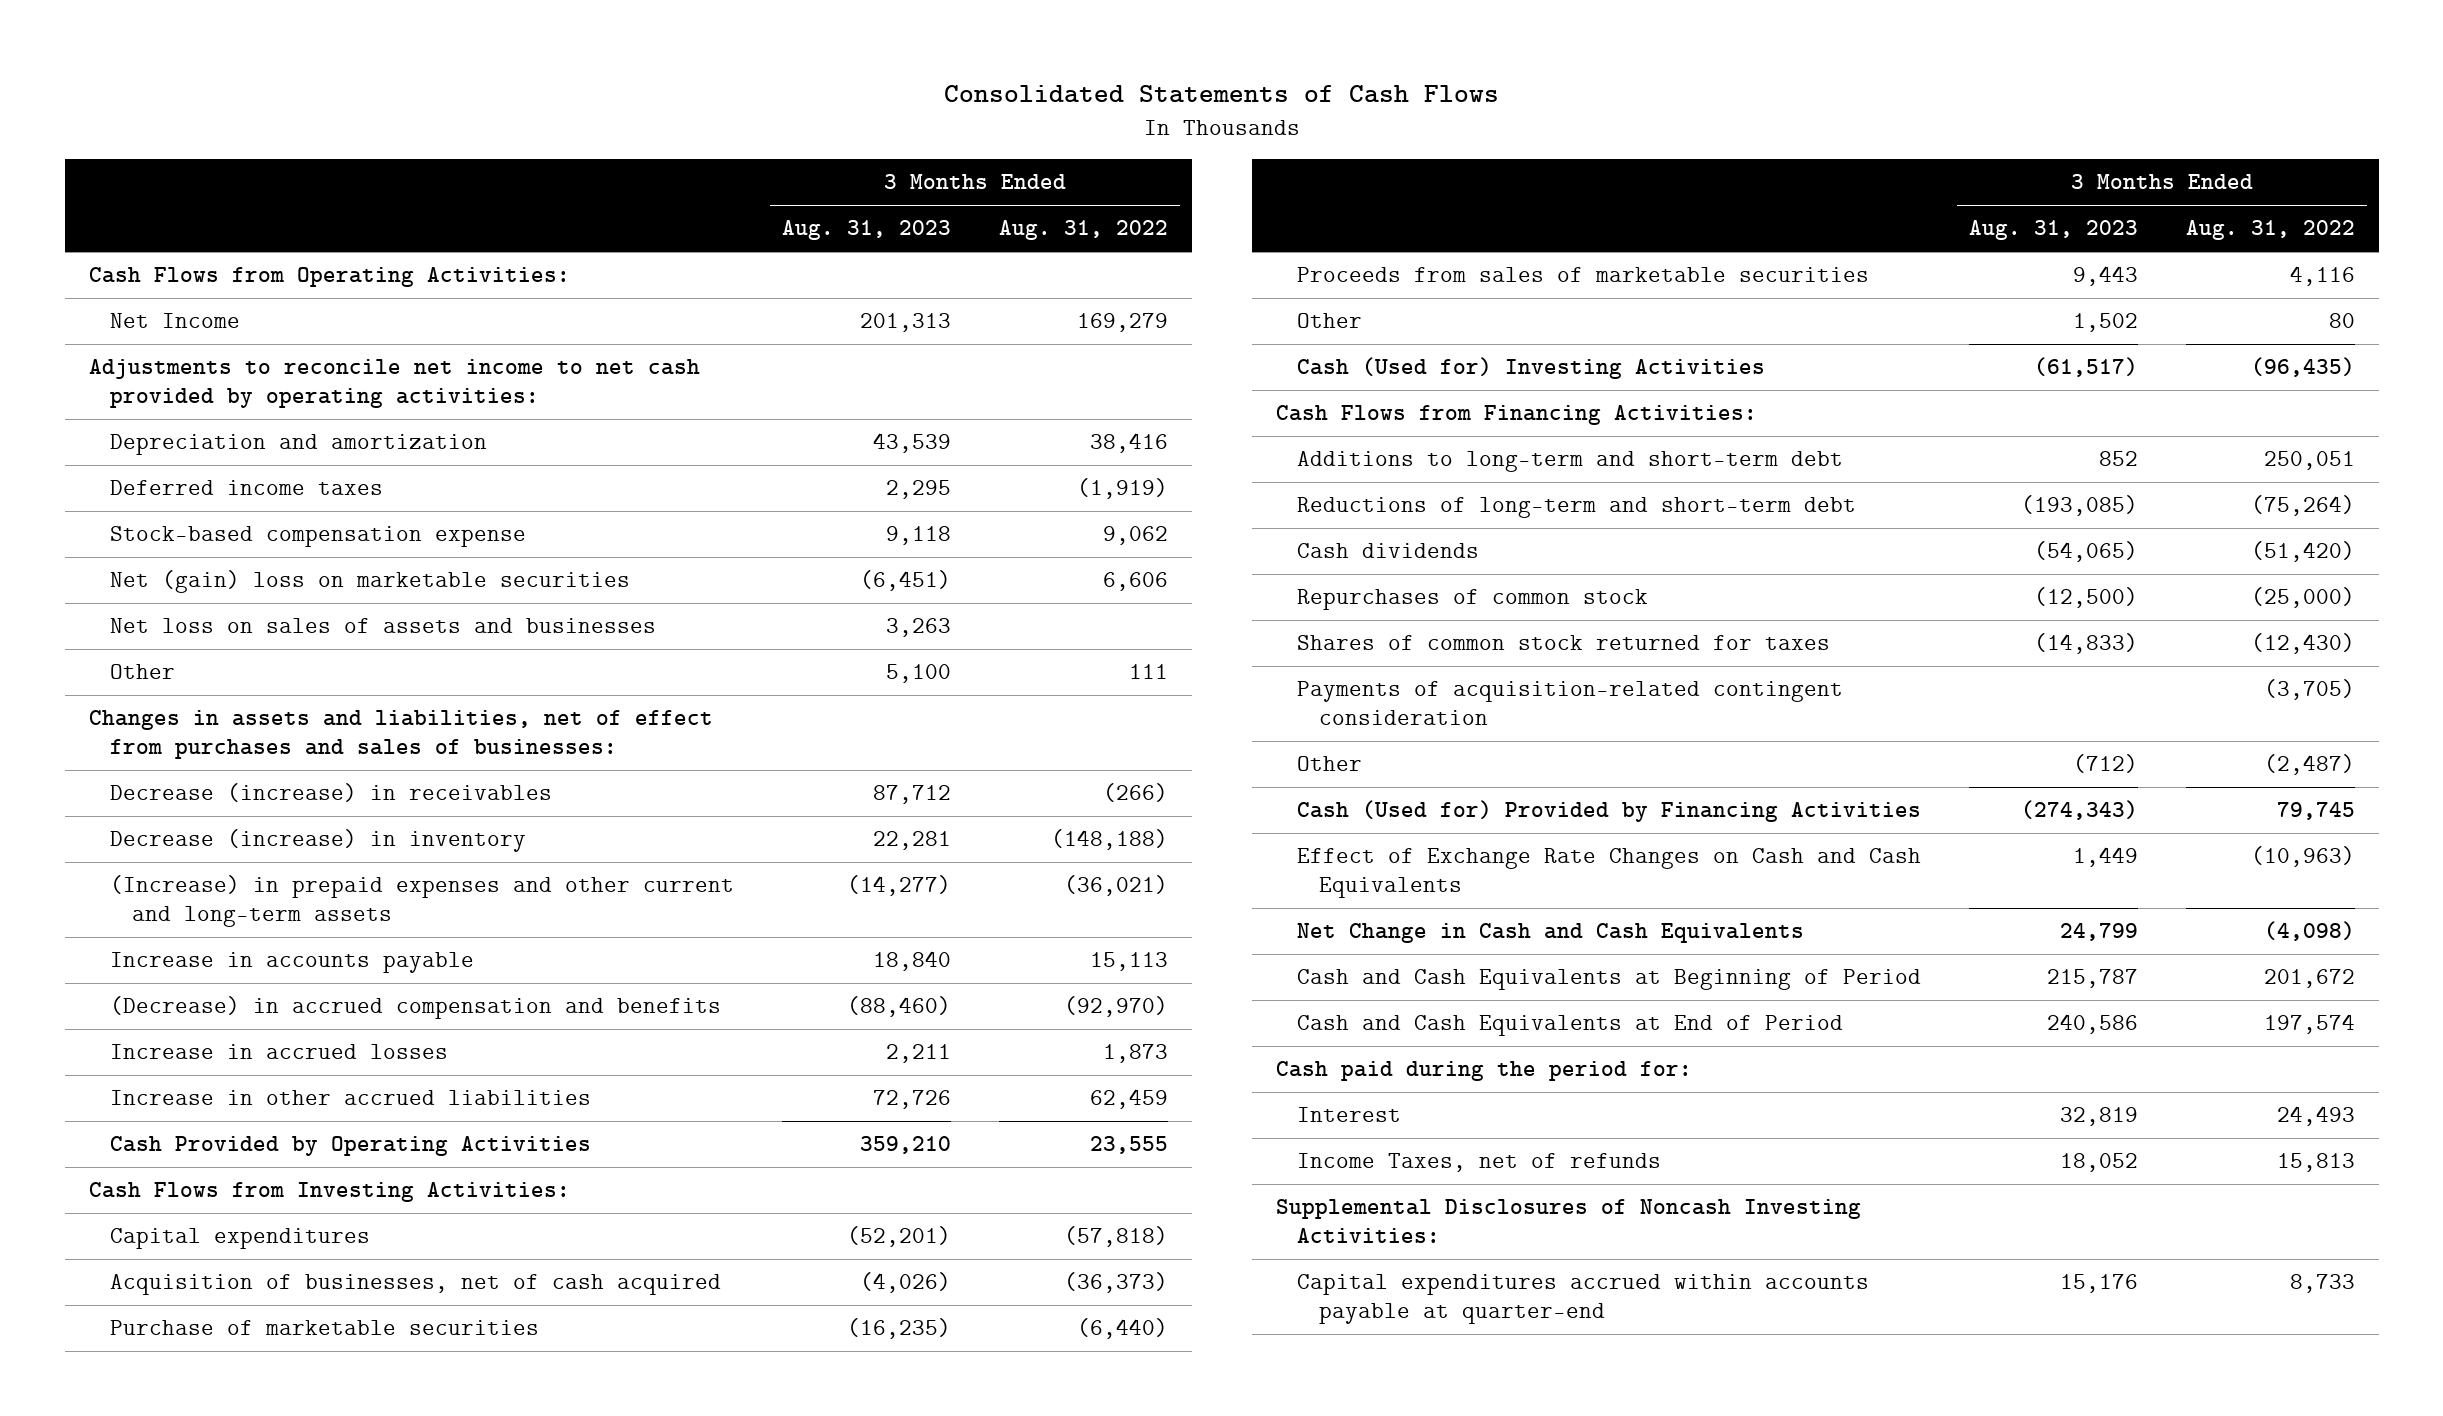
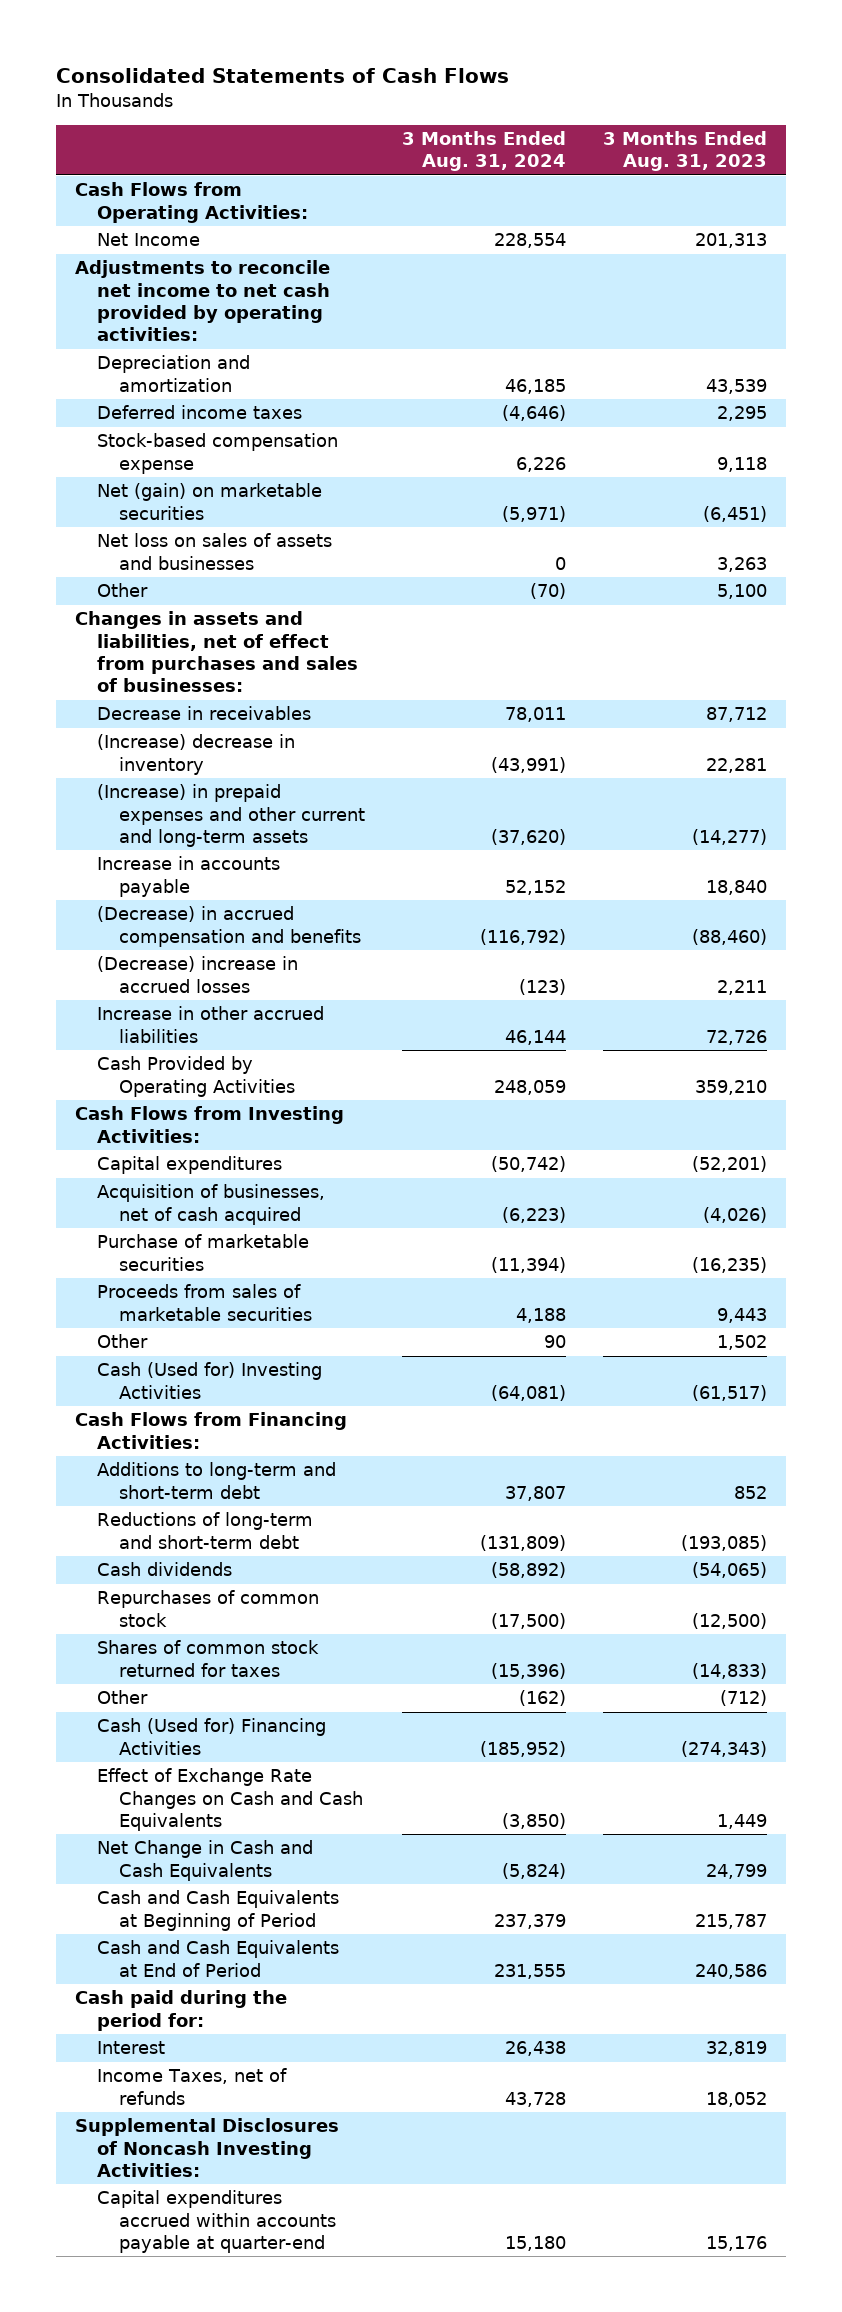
[998,220,1168,241] Aug. 31, 2022 -> none
none -> [402,130,567,172] 3 Months Ended Aug. 31, 2024
[110,570,631,594] Net (gain) loss on marketable securities -> [96,483,322,520] Net (gain) on marketable securities
[110,783,553,803] Decrease (increase) in receivables -> [96,706,311,721] Decrease in receivables
[110,829,527,853] Decrease (increase) in inventory -> [96,734,295,775] (Increase) decrease in inventory
[110,1044,449,1060] Increase in accrued losses -> [96,956,298,993] (Decrease) increase in accrued losses
[1297,681,1844,726] Payments of acquisition-related contingent consideration -> none
[1297,800,1922,823] Cash (Used for) Provided by Financing Activities -> [96,1718,326,1755] Cash (Used for) Financing Activities

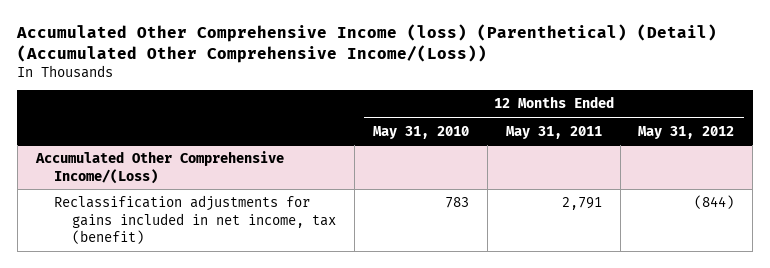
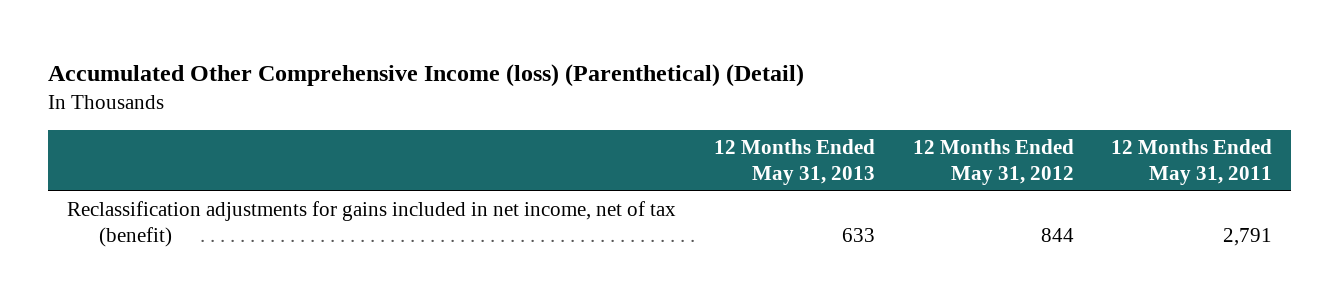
[16,23,718,63] Accumulated Other Comprehensive Income (loss) (Parenthetical) (Detail) (Accumulated Other Comprehensive Income/(Loss)) -> [48,63,805,87] Accumulated Other Comprehensive Income (loss) (Parenthetical) (Detail)
[372,125,469,139] May 31, 2010 -> none
none -> [713,139,875,186] 12 Months Ended May 31, 2013
[34,151,284,184] Accumulated Other Comprehensive Income/(Loss) -> none
[53,195,337,244] Reclassification adjustments for gains included in net income, tax (benefit) -> [67,200,677,248] Reclassification adjustments for gains included in net income, net of tax (benefit)
[694,195,735,210] (844) -> [1040,228,1074,243] 844

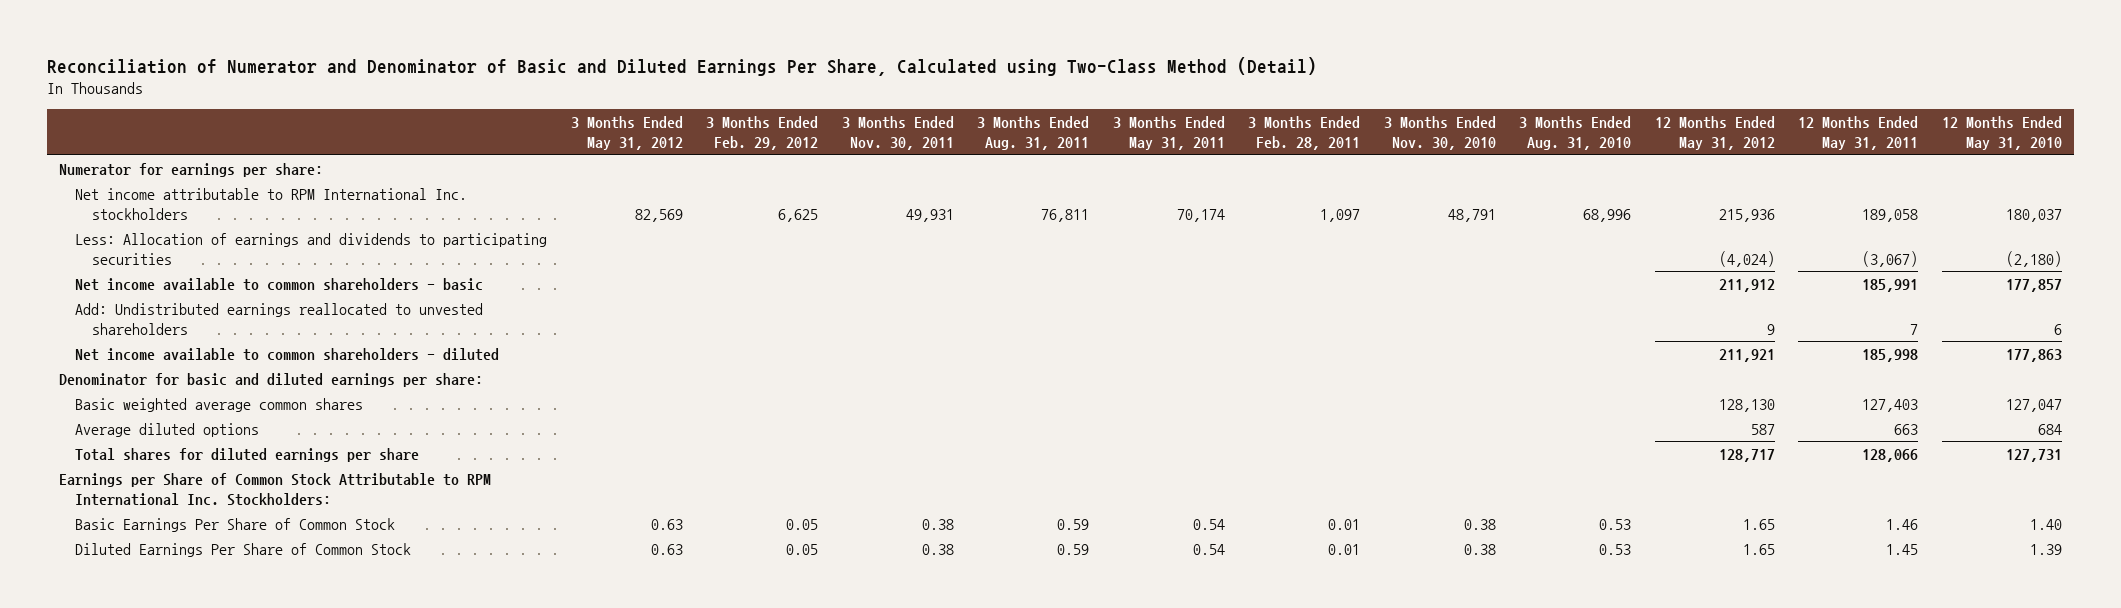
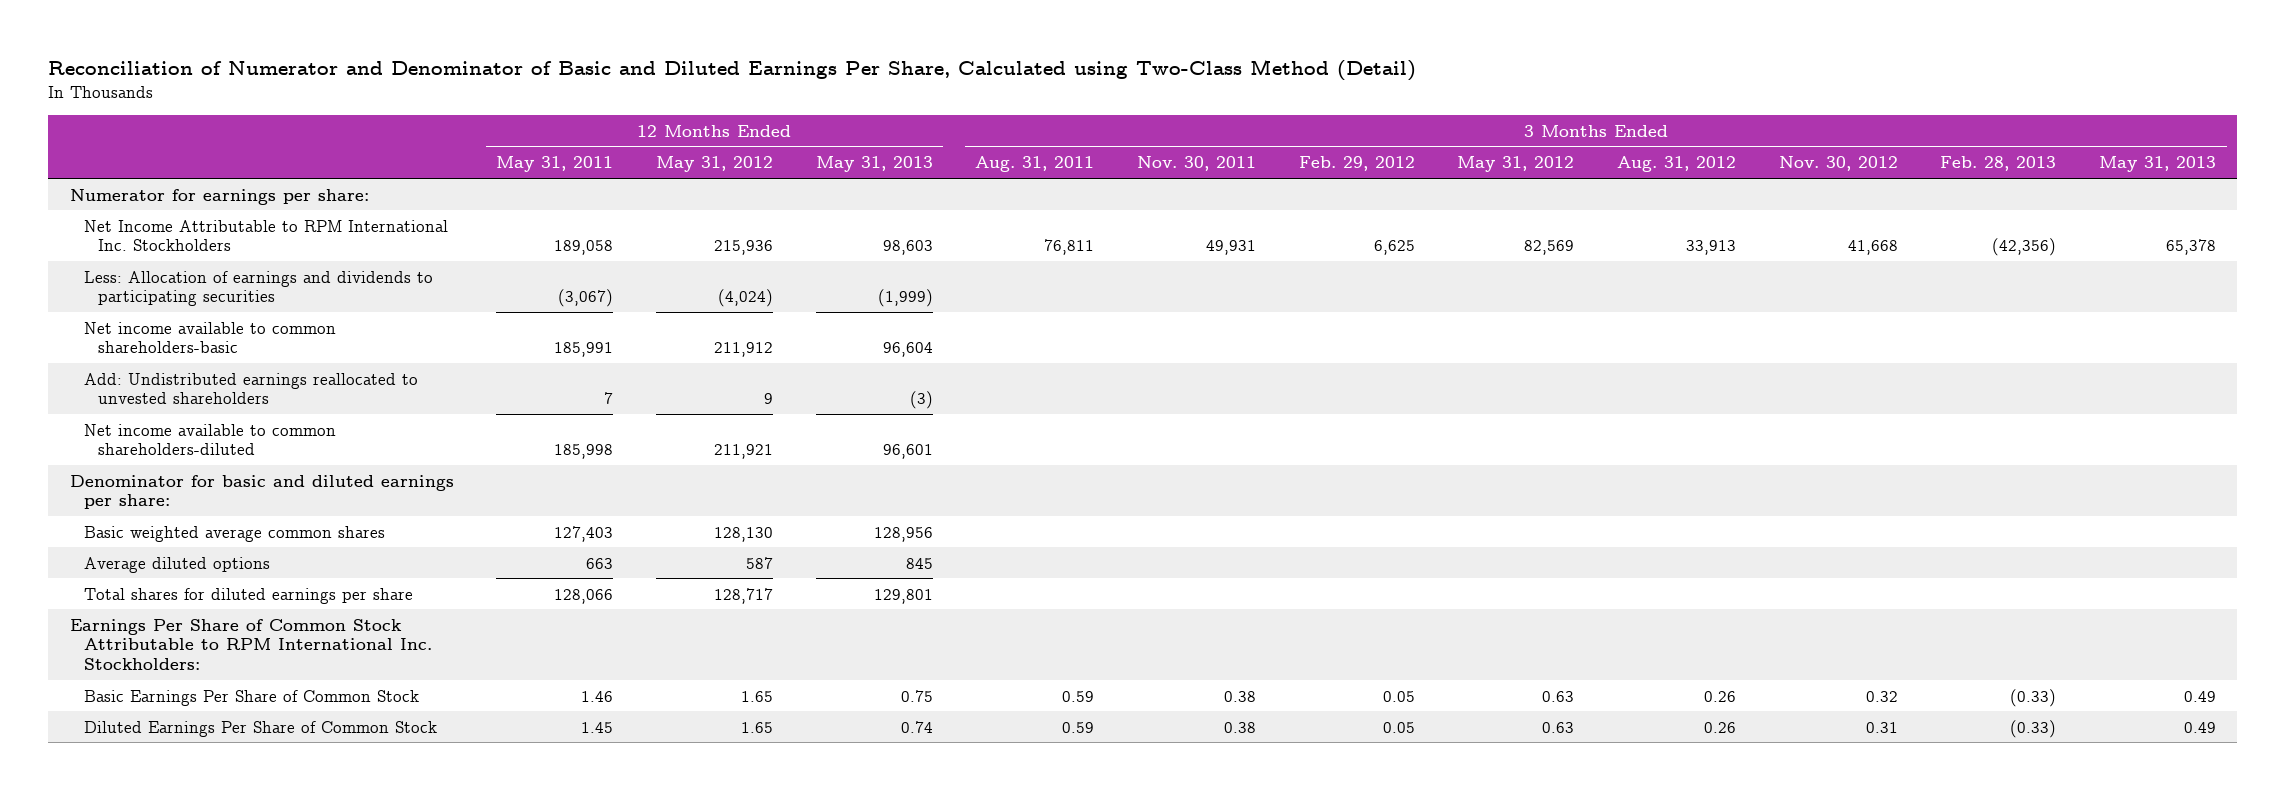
[1112,115,1225,150] 3 Months Ended May 31, 2011 -> none
[1248,115,1361,150] 3 Months Ended Feb. 28, 2011 -> none
[1383,115,1496,150] 3 Months Ended Nov. 30, 2010 -> none
[1519,115,1632,150] 3 Months Ended Aug. 31, 2010 -> none
[1941,115,2062,150] 12 Months Ended May 31, 2010 -> none
none -> [815,156,933,173] May 31, 2013
none -> [1616,156,1736,173] Aug. 31, 2012
none -> [1778,156,1898,172] Nov. 30, 2012
none -> [1940,156,2057,172] Feb. 28, 2013
none -> [2098,156,2216,173] May 31, 2013
[75,187,468,220] Net income attributable to RPM International Inc. stockholders -> [83,219,448,252] Net Income Attributable to RPM International Inc. Stockholders
[75,277,484,291] Net income available to common shareholders - basic -> [83,321,336,354] Net income available to common shareholders-basic
[75,347,500,361] Net income available to common shareholders - diluted -> [83,423,336,456] Net income available to common shareholders-diluted
[58,472,491,506] Earnings per Share of Common Stock Attributable to RPM International Inc. Stockholders: -> [69,618,432,671] Earnings Per Share of Common Stock Attributable to RPM International Inc. Stockholders:

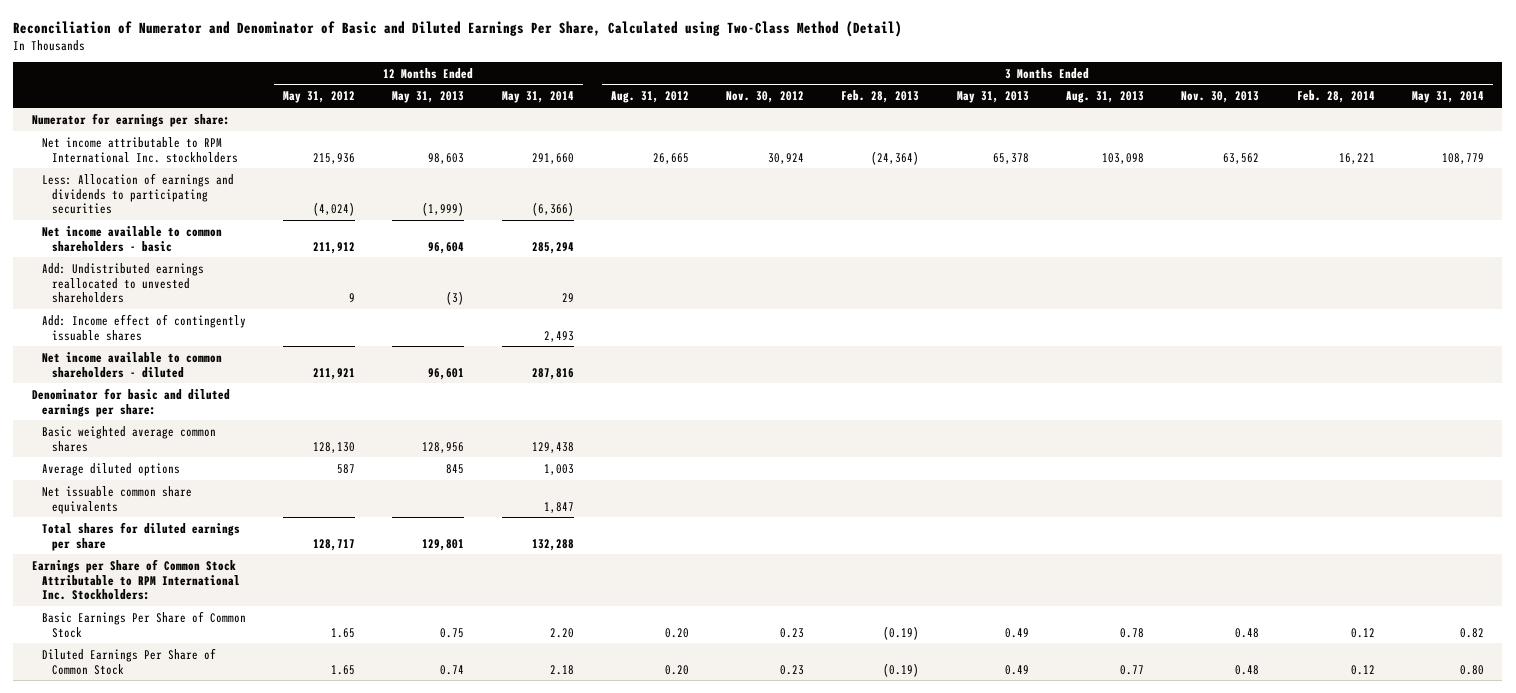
[496,156,614,173] May 31, 2011 -> none
[975,156,1095,173] Aug. 31, 2011 -> none
[1136,156,1256,172] Nov. 30, 2011 -> none
[1298,156,1415,172] Feb. 29, 2012 -> none
[1457,156,1575,173] May 31, 2012 -> none
none -> [501,91,574,104] May 31, 2014
none -> [1065,91,1144,104] Aug. 31, 2013
none -> [1181,91,1260,104] Nov. 30, 2013
none -> [1296,90,1375,104] Feb. 28, 2014
none -> [1411,91,1484,104] May 31, 2014
[83,219,448,252] Net Income Attributable to RPM International Inc. Stockholders -> [41,136,238,163] Net income attributable to RPM International Inc. stockholders
[1685,240,1736,256] 33,913 -> [652,152,689,164] 26,665
[1847,240,1898,256] 41,668 -> [768,152,805,164] 30,924
[1992,238,2057,257] (42,356) -> [871,150,920,165] (24,364)
[83,321,336,354] Net income available to common shareholders-basic -> [41,225,222,252] Net income available to common shareholders - basic
none -> [41,313,246,341] Add: Income effect of contingently issuable shares
[83,423,336,456] Net income available to common shareholders-diluted -> [41,351,222,378] Net income available to common shareholders - diluted
none -> [41,485,192,514] Net issuable common share equivalents
[69,618,432,671] Earnings Per Share of Common Stock Attributable to RPM International Inc. Stockholders: -> [31,558,240,601] Earnings per Share of Common Stock Attributable to RPM International Inc. Stockholders:
[1703,690,1736,702] 0.26 -> [664,627,689,638] 0.20
[1865,690,1898,702] 0.32 -> [780,627,805,638] 0.23
[2010,688,2057,707] (0.33) -> [883,625,920,640] (0.19)
[1703,721,1736,733] 0.26 -> [664,664,689,675] 0.20
[1865,721,1898,733] 0.31 -> [780,664,805,675] 0.23
[2010,719,2057,738] (0.33) -> [883,662,920,677] (0.19)

